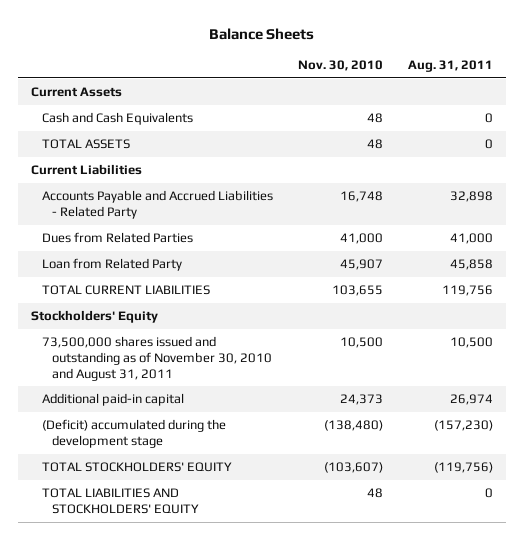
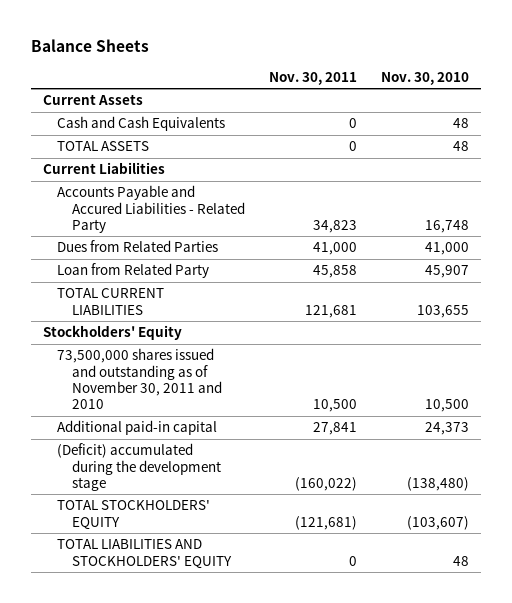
[408,59,494,72] Aug. 31, 2011 -> none
none -> [268,72,357,86] Nov. 30, 2011
[41,190,273,219] Accounts Payable and Accrued Liabilities - Related Party -> [57,185,245,233] Accounts Payable and Accured Liabilities - Related Party
[41,336,273,381] 73,500,000 shares issued and outstanding as of November 30, 2010 and August 31, 2011 -> [57,348,222,410] 73,500,000 shares issued and outstanding as of November 30, 2011 and 2010

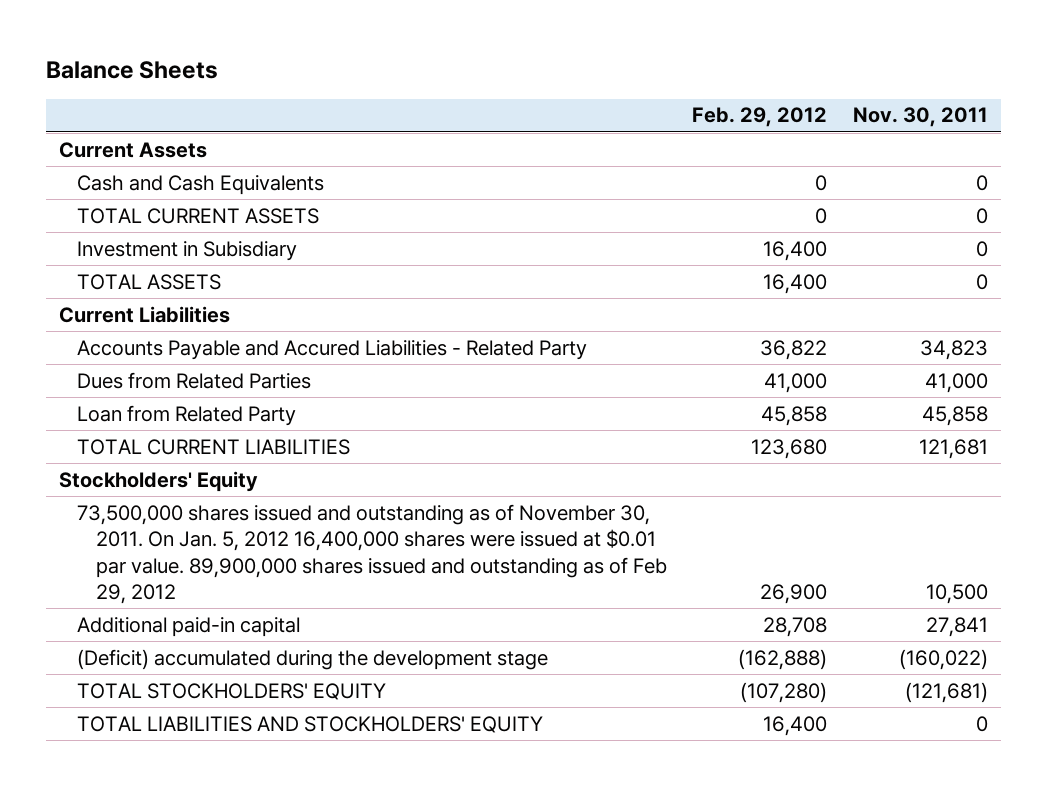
[381,72,470,86] Nov. 30, 2010 -> none
none -> [692,107,828,128] Feb. 29, 2012
none -> [77,207,320,224] TOTAL CURRENT ASSETS
none -> [77,240,298,261] Investment in Subisdiary
[57,348,222,410] 73,500,000 shares issued and outstanding as of November 30, 2011 and 2010 -> [77,503,667,605] 73,500,000 shares issued and outstanding as of November 30, 2011. On Jan. 5, 2012 16,400,000 shares were issued at $0.01 par value. 89,900,000 shares issued and outstanding as of Feb 29, 2012

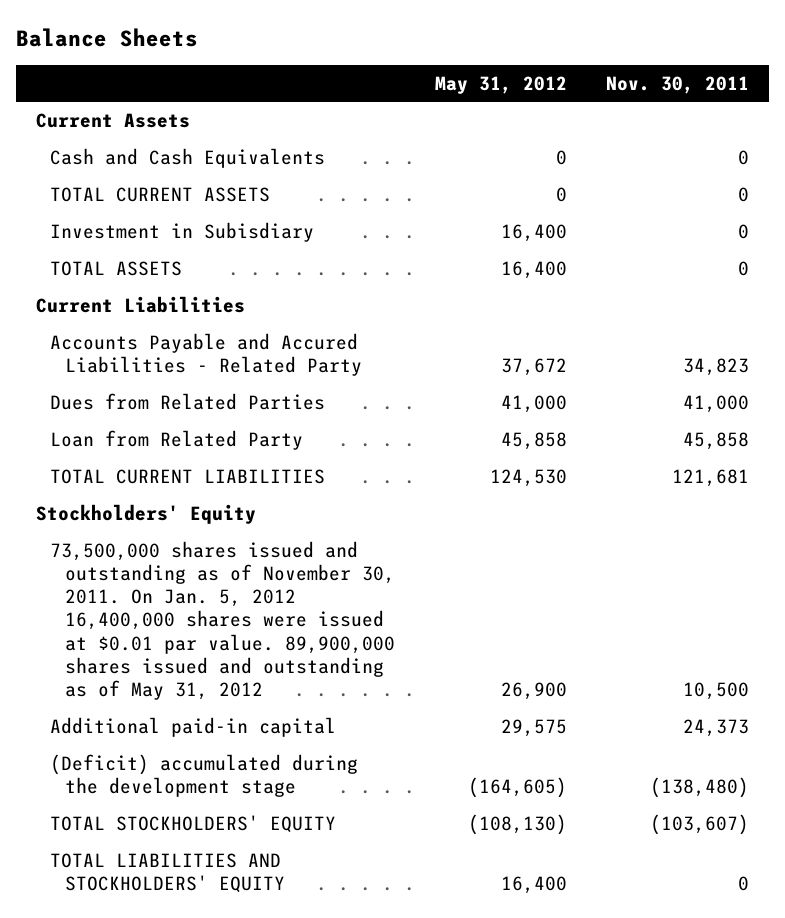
[692,107,828,128] Feb. 29, 2012 -> none
none -> [434,75,567,94] May 31, 2012
[77,503,667,605] 73,500,000 shares issued and outstanding as of November 30, 2011. On Jan. 5, 2012 16,400,000 shares were issued at $0.01 par value. 89,900,000 shares issued and outstanding as of Feb 29, 2012 -> [50,541,396,700] 73,500,000 shares issued and outstanding as of November 30, 2011. On Jan. 5, 2012 16,400,000 shares were issued at $0.01 par value. 89,900,000 shares issued and outstanding as of May 31, 2012
[925,616,988,637] 27,841 -> [683,719,750,738] 24,373
[898,648,988,670] (160,022) -> [650,777,750,799] (138,480)
[904,681,988,703] (121,681) -> [650,814,750,836] (103,607)

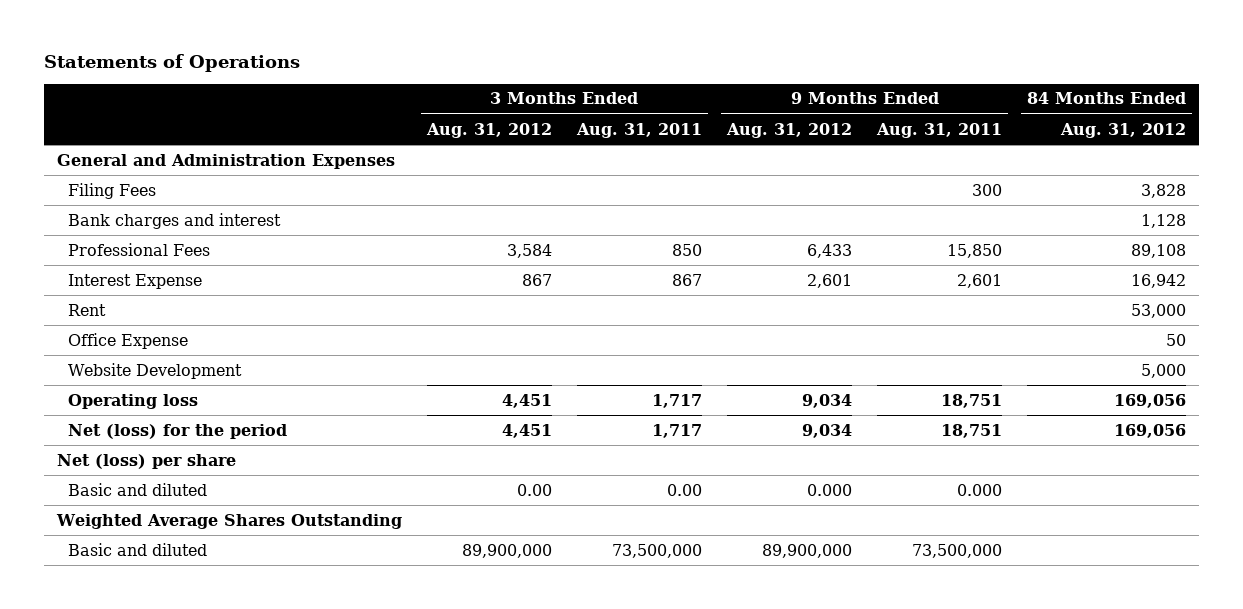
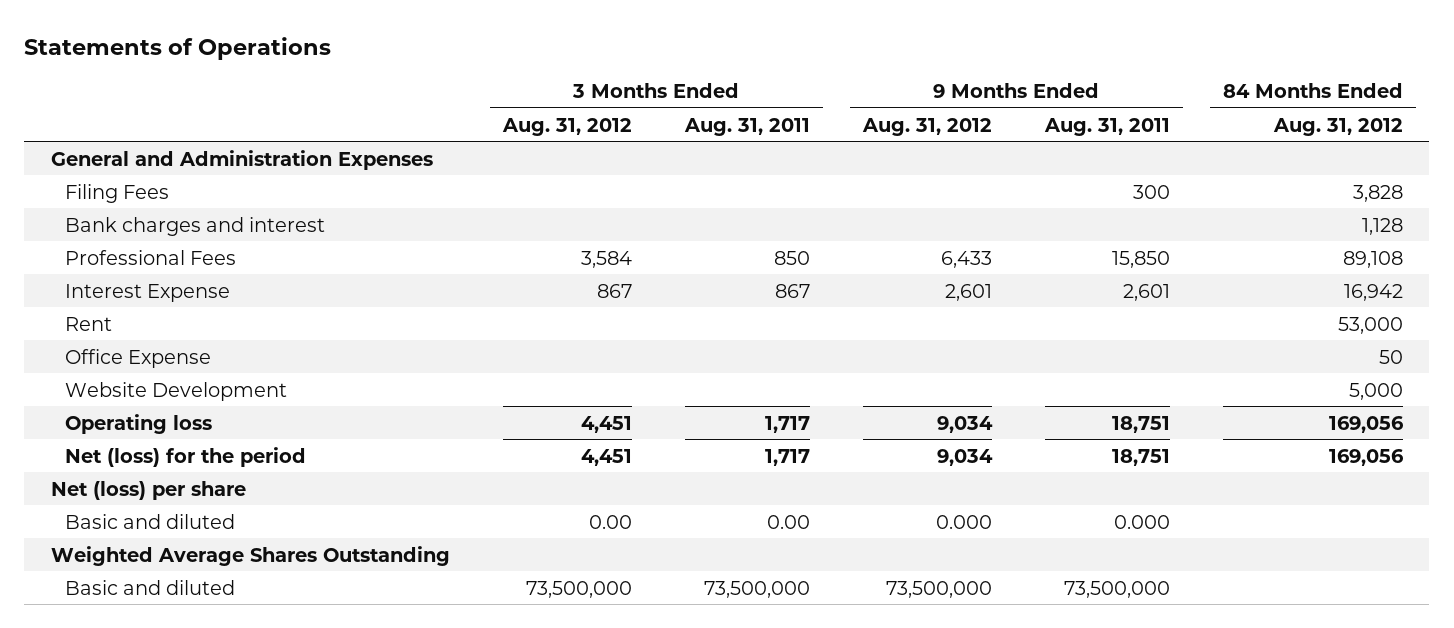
[461,543,552,558] 89,900,000 -> [525,580,632,598] 73,500,000
[761,543,852,558] 89,900,000 -> [885,580,992,598] 73,500,000

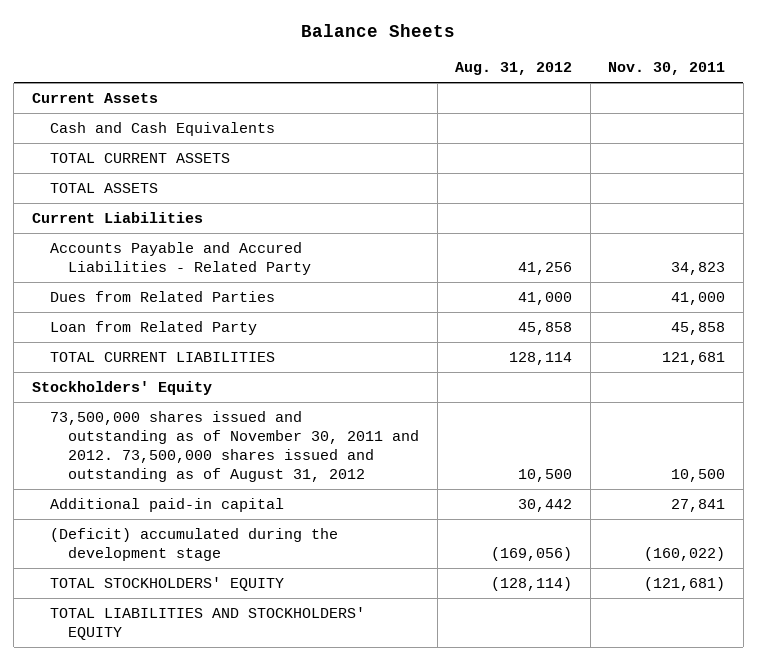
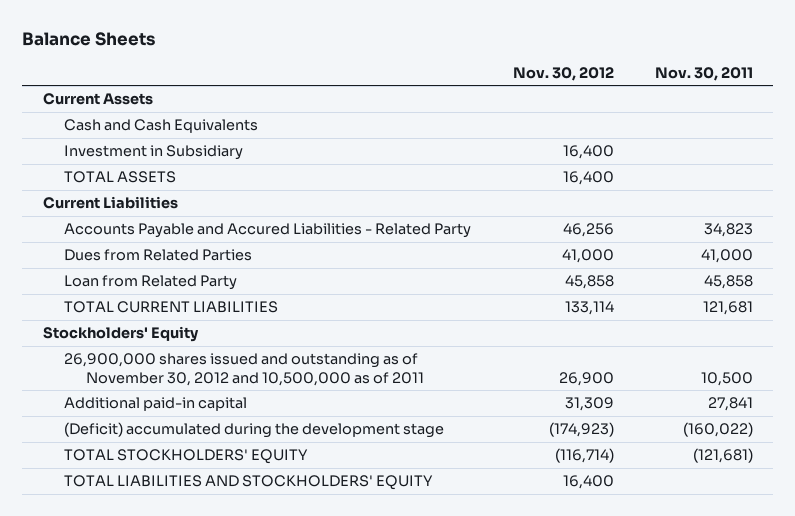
[455,62,573,76] Aug. 31, 2012 -> none
none -> [512,66,614,81] Nov. 30, 2012
[49,153,230,164] TOTAL CURRENT ASSETS -> none
none -> [64,145,244,161] Investment in Subsidiary
[49,411,420,482] 73,500,000 shares issued and outstanding as of November 30, 2011 and 2012. 73,500,000 shares issued and outstanding as of August 31, 2012 -> [64,353,425,386] 26,900,000 shares issued and outstanding as of November 30, 2012 and 10,500,000 as of 2011

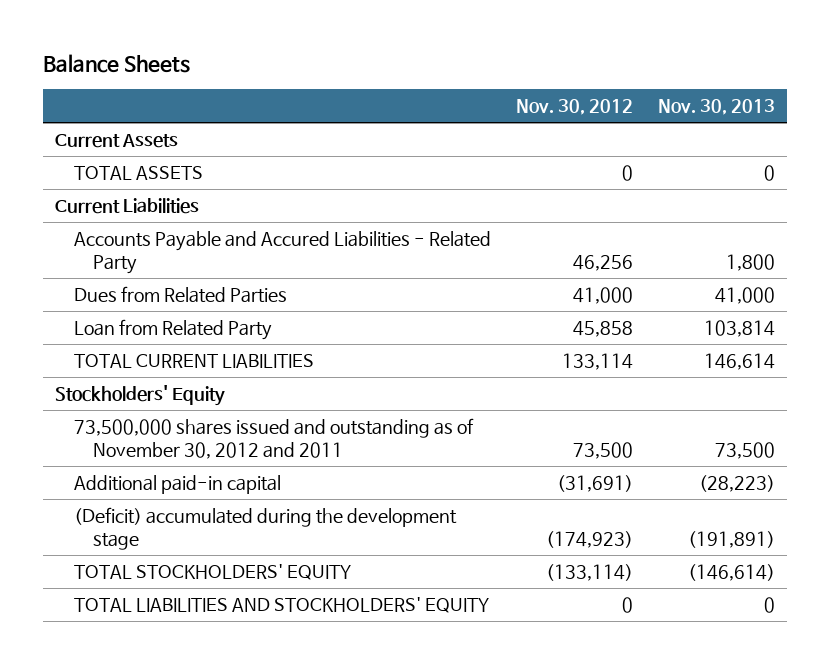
[654,66,753,81] Nov. 30, 2011 -> none
none -> [657,99,775,116] Nov. 30, 2013
[64,119,259,134] Cash and Cash Equivalents -> none
[64,145,244,161] Investment in Subsidiary -> none
[562,171,614,186] 16,400 -> [622,165,634,182] 0
[64,353,425,386] 26,900,000 shares issued and outstanding as of November 30, 2012 and 10,500,000 as of 2011 -> [74,418,475,460] 73,500,000 shares issued and outstanding as of November 30, 2012 and 2011
[558,371,614,386] 26,900 -> [573,442,634,460] 73,500
[564,397,614,412] 31,309 -> [557,475,634,493] (31,691)
[554,448,614,464] (116,714) -> [546,564,634,582] (133,114)
[562,475,614,490] 16,400 -> [622,597,634,614] 0

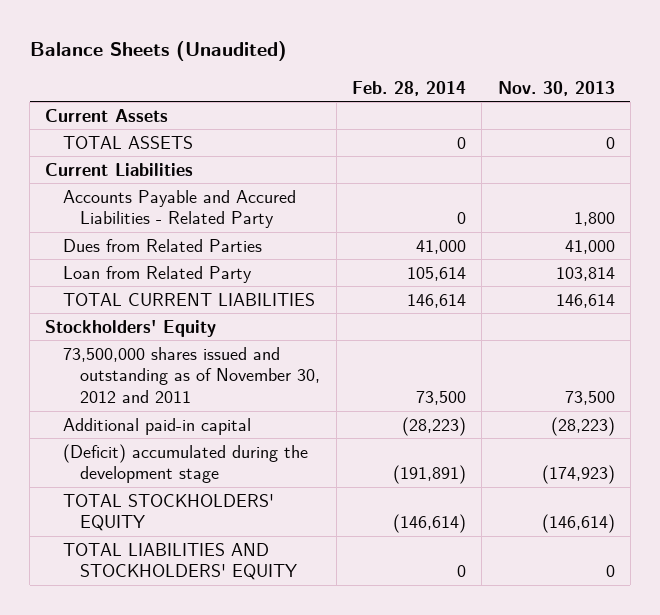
[42,53,190,73] Balance Sheets -> [29,41,287,62] Balance Sheets (Unaudited)
[516,99,634,116] Nov. 30, 2012 -> none
none -> [351,80,466,96] Feb. 28, 2014
[687,531,775,549] (191,891) -> [541,465,615,485] (174,923)

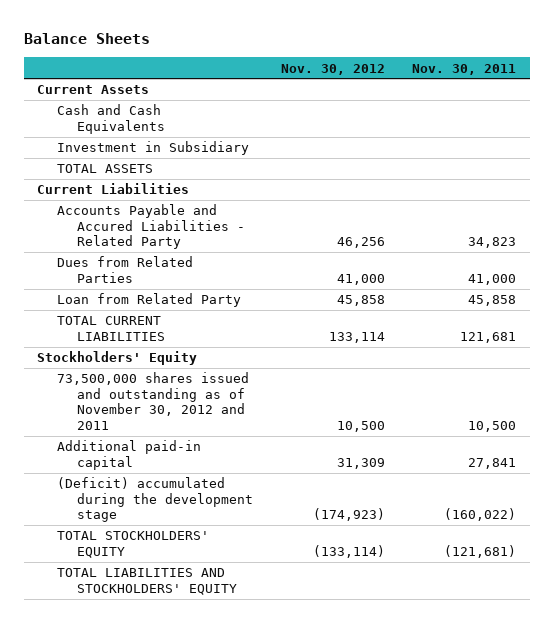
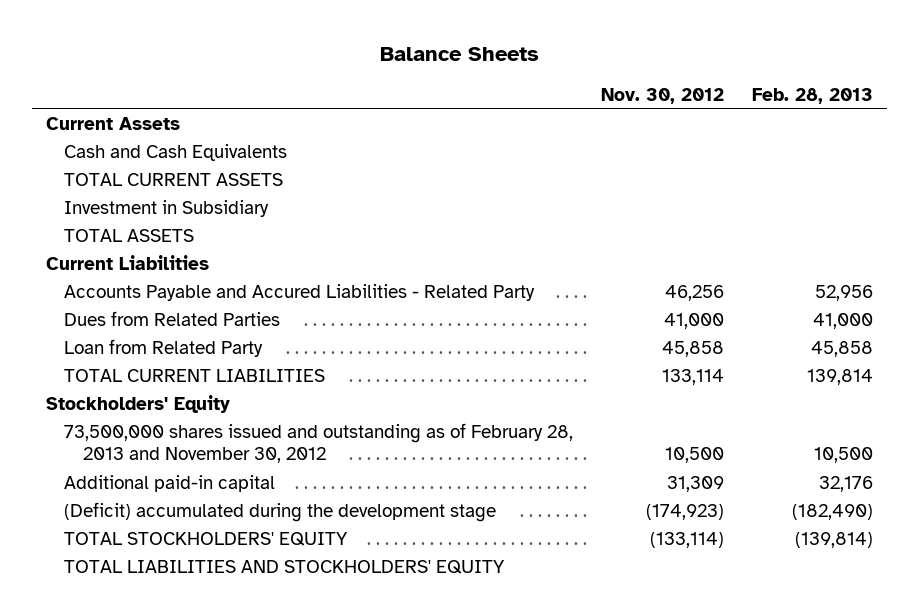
[412,63,517,75] Nov. 30, 2011 -> none
none -> [752,87,874,104] Feb. 28, 2013
none -> [64,172,284,186] TOTAL CURRENT ASSETS
[57,372,250,430] 73,500,000 shares issued and outstanding as of November 30, 2012 and 2011 -> [64,422,574,464] 73,500,000 shares issued and outstanding as of February 28, 2013 and November 30, 2012

